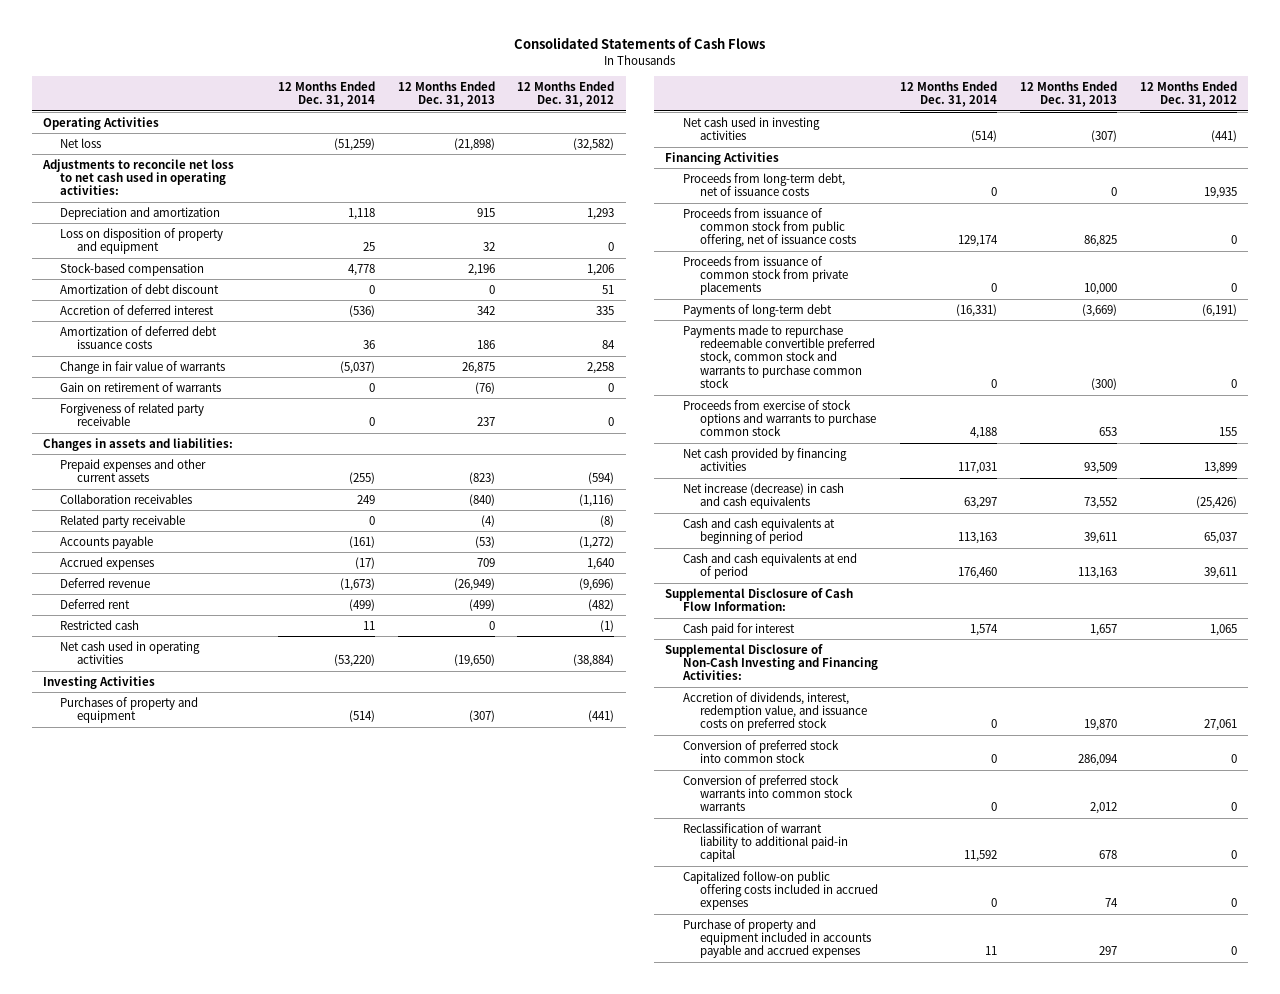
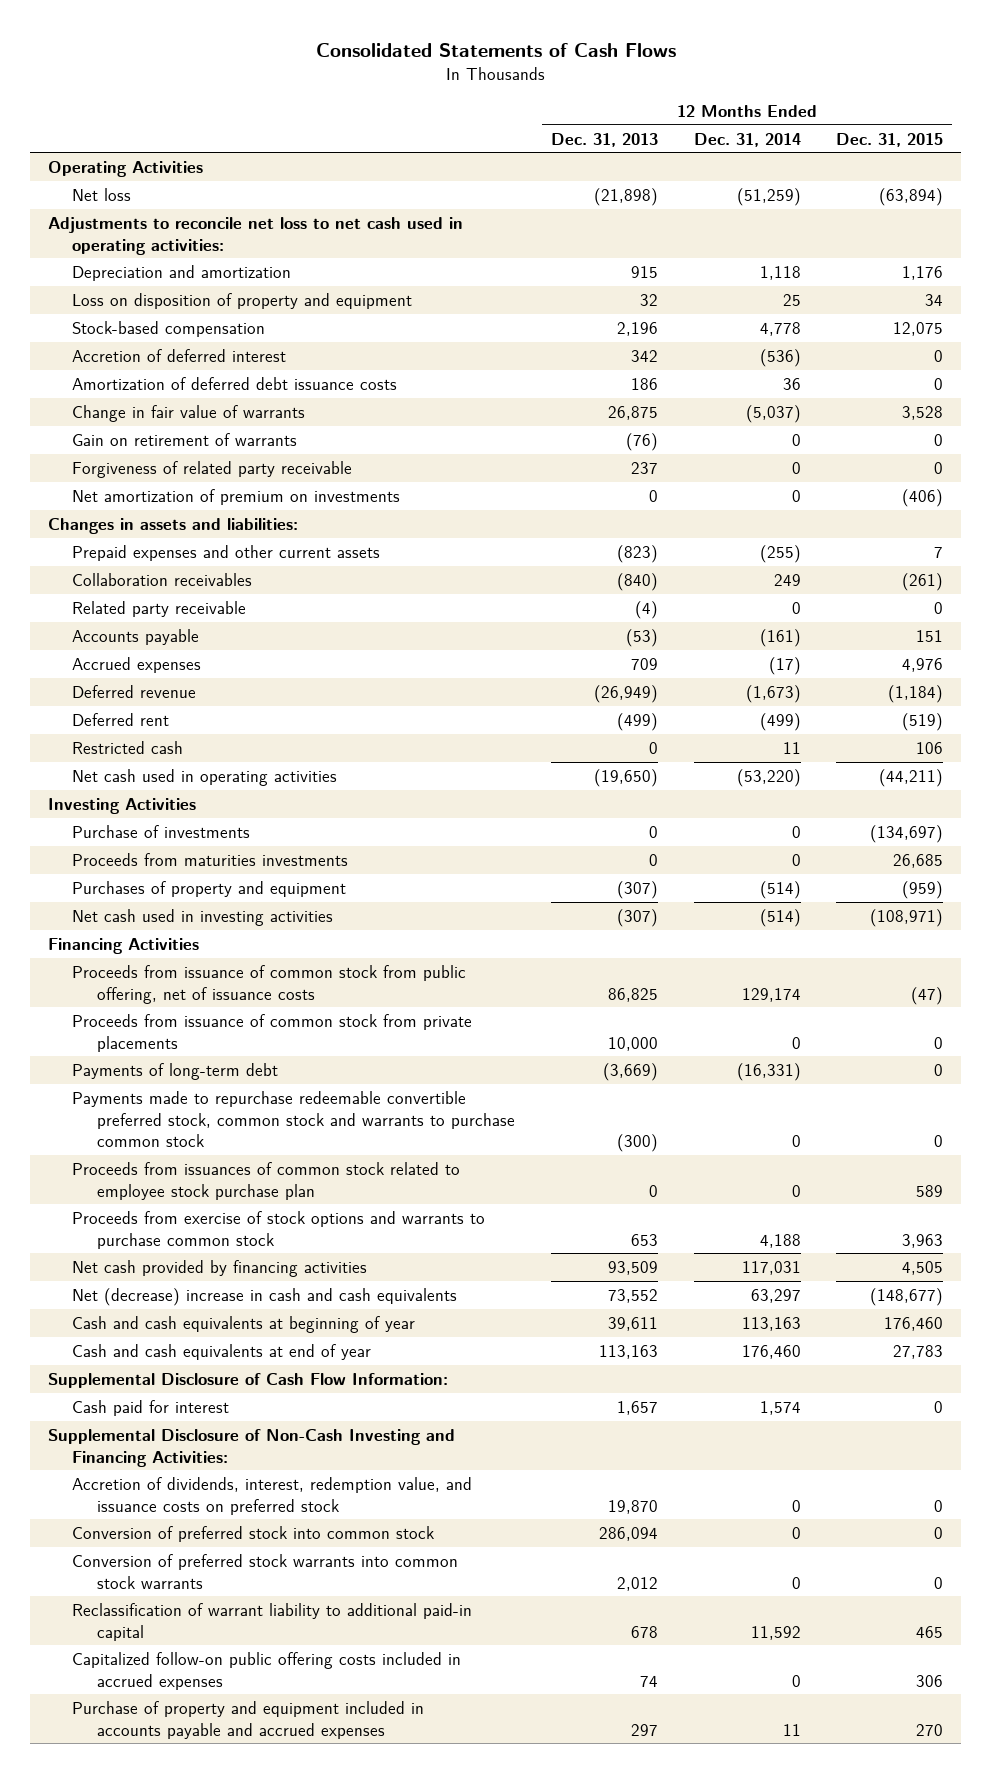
[517,80,615,108] 12 Months Ended Dec. 31, 2012 -> none
none -> [836,132,944,147] Dec. 31, 2015
[60,283,220,294] Amortization of debt discount -> none
none -> [72,488,401,505] Net amortization of premium on investments
none -> [72,824,251,838] Purchase of investments
none -> [72,852,349,866] Proceeds from maturities investments
[682,172,845,197] Proceeds from long-term debt, net of issuance costs -> none
none -> [72,1161,461,1200] Proceeds from issuances of common stock related to employee stock purchase plan
[682,482,844,510] Net increase (decrease) in cash and cash equivalents -> [72,1287,458,1306] Net (decrease) increase in cash and cash equivalents
[682,517,835,545] Cash and cash equivalents at beginning of period -> [72,1315,416,1333] Cash and cash equivalents at beginning of year
[682,552,857,580] Cash and cash equivalents at end of period -> [72,1343,372,1360] Cash and cash equivalents at end of year

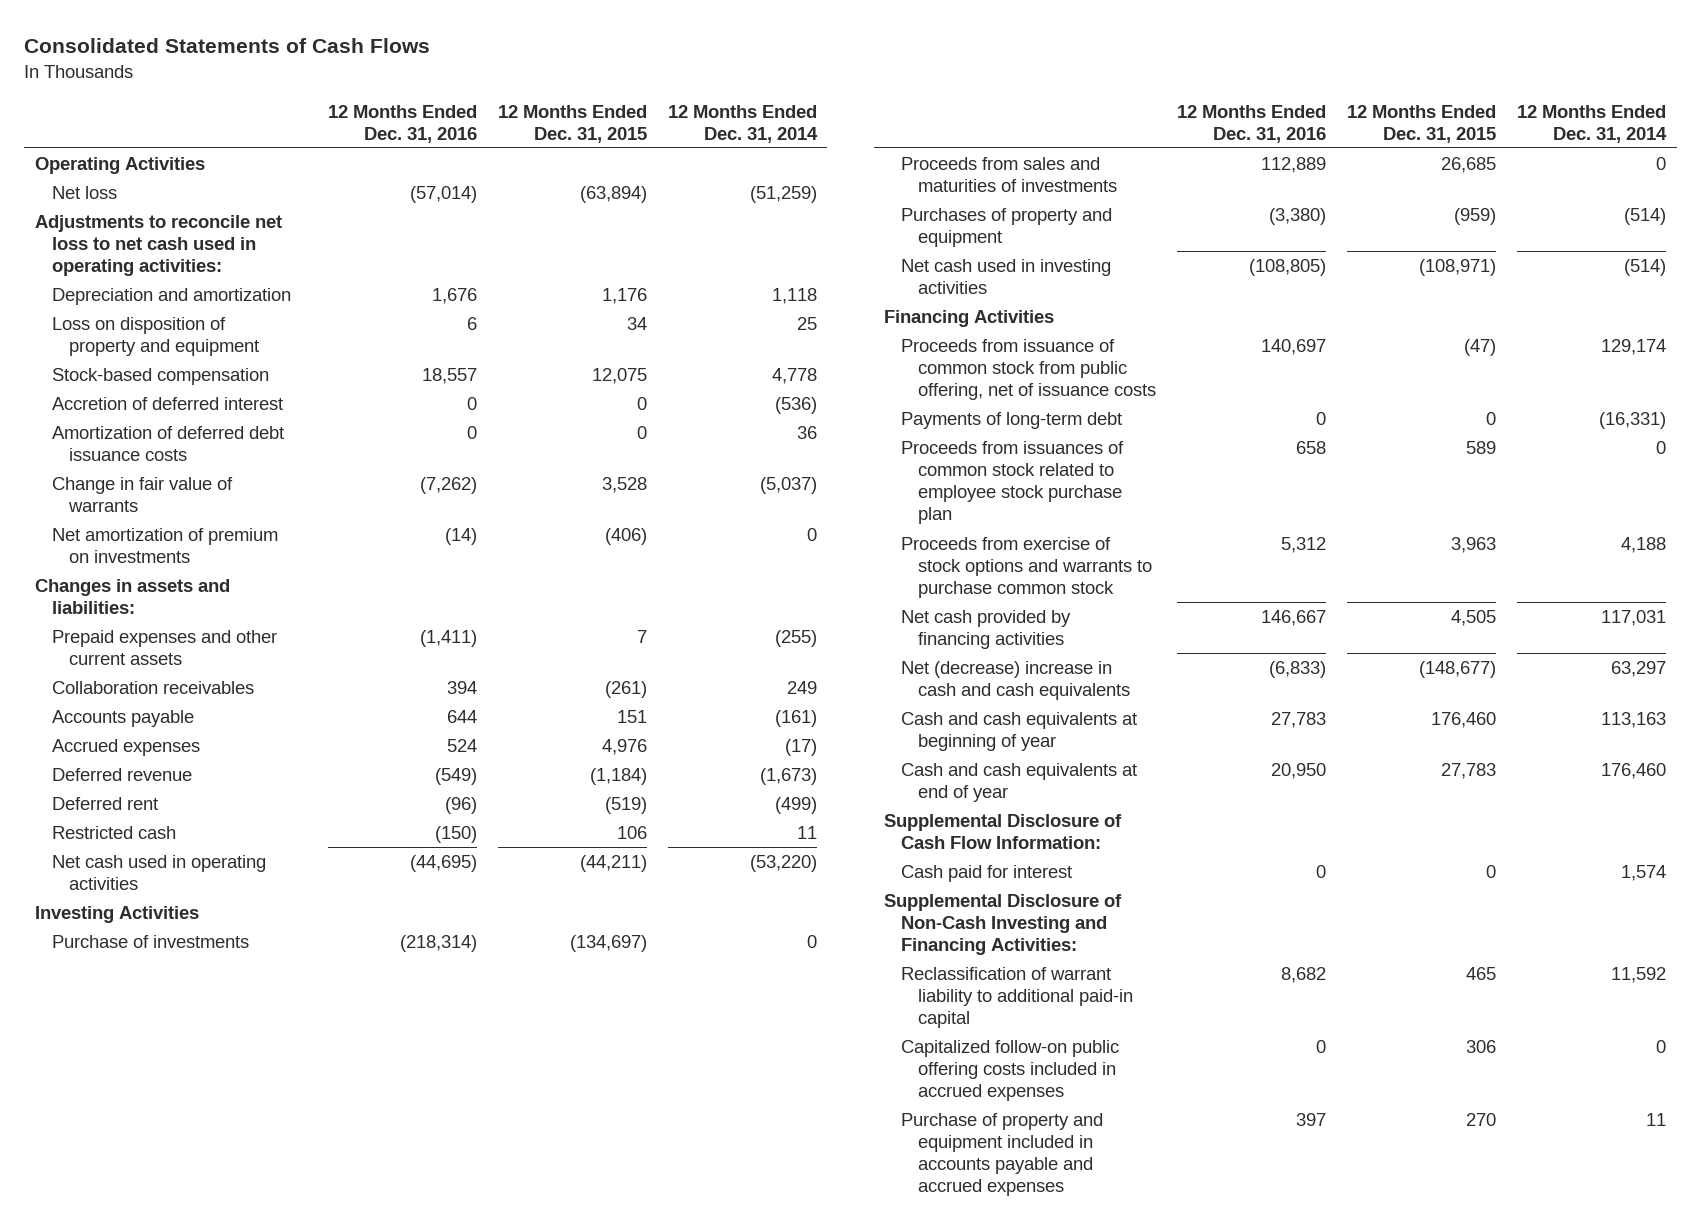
[550,132,658,147] Dec. 31, 2013 -> none
none -> [327,104,477,143] 12 Months Ended Dec. 31, 2016
[72,432,298,446] Gain on retirement of warrants -> none
[72,460,353,478] Forgiveness of related party receivable -> none
[72,600,247,617] Related party receivable -> none
[72,852,349,866] Proceeds from maturities investments -> [901,157,1118,193] Proceeds from sales and maturities of investments
[72,1013,473,1052] Proceeds from issuance of common stock from private placements -> none
[72,1090,515,1148] Payments made to repurchase redeemable convertible preferred stock, common stock and warrants to purchase common stock -> none
[72,1476,473,1515] Accretion of dividends, interest, redemption value, and issuance costs on preferred stock -> none
[72,1525,435,1542] Conversion of preferred stock into common stock -> none
[72,1553,459,1589] Conversion of preferred stock warrants into common stock warrants -> none

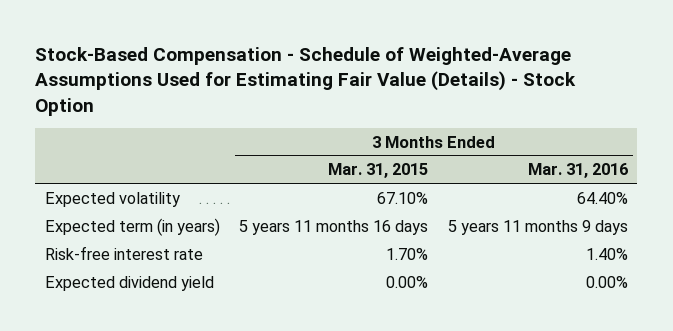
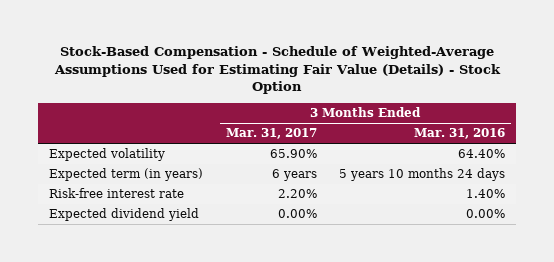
[328,163,429,179] Mar. 31, 2015 -> none
none -> [225,128,317,140] Mar. 31, 2017
[447,219,628,235] 5 years 11 months 9 days -> [339,168,506,182] 5 years 10 months 24 days

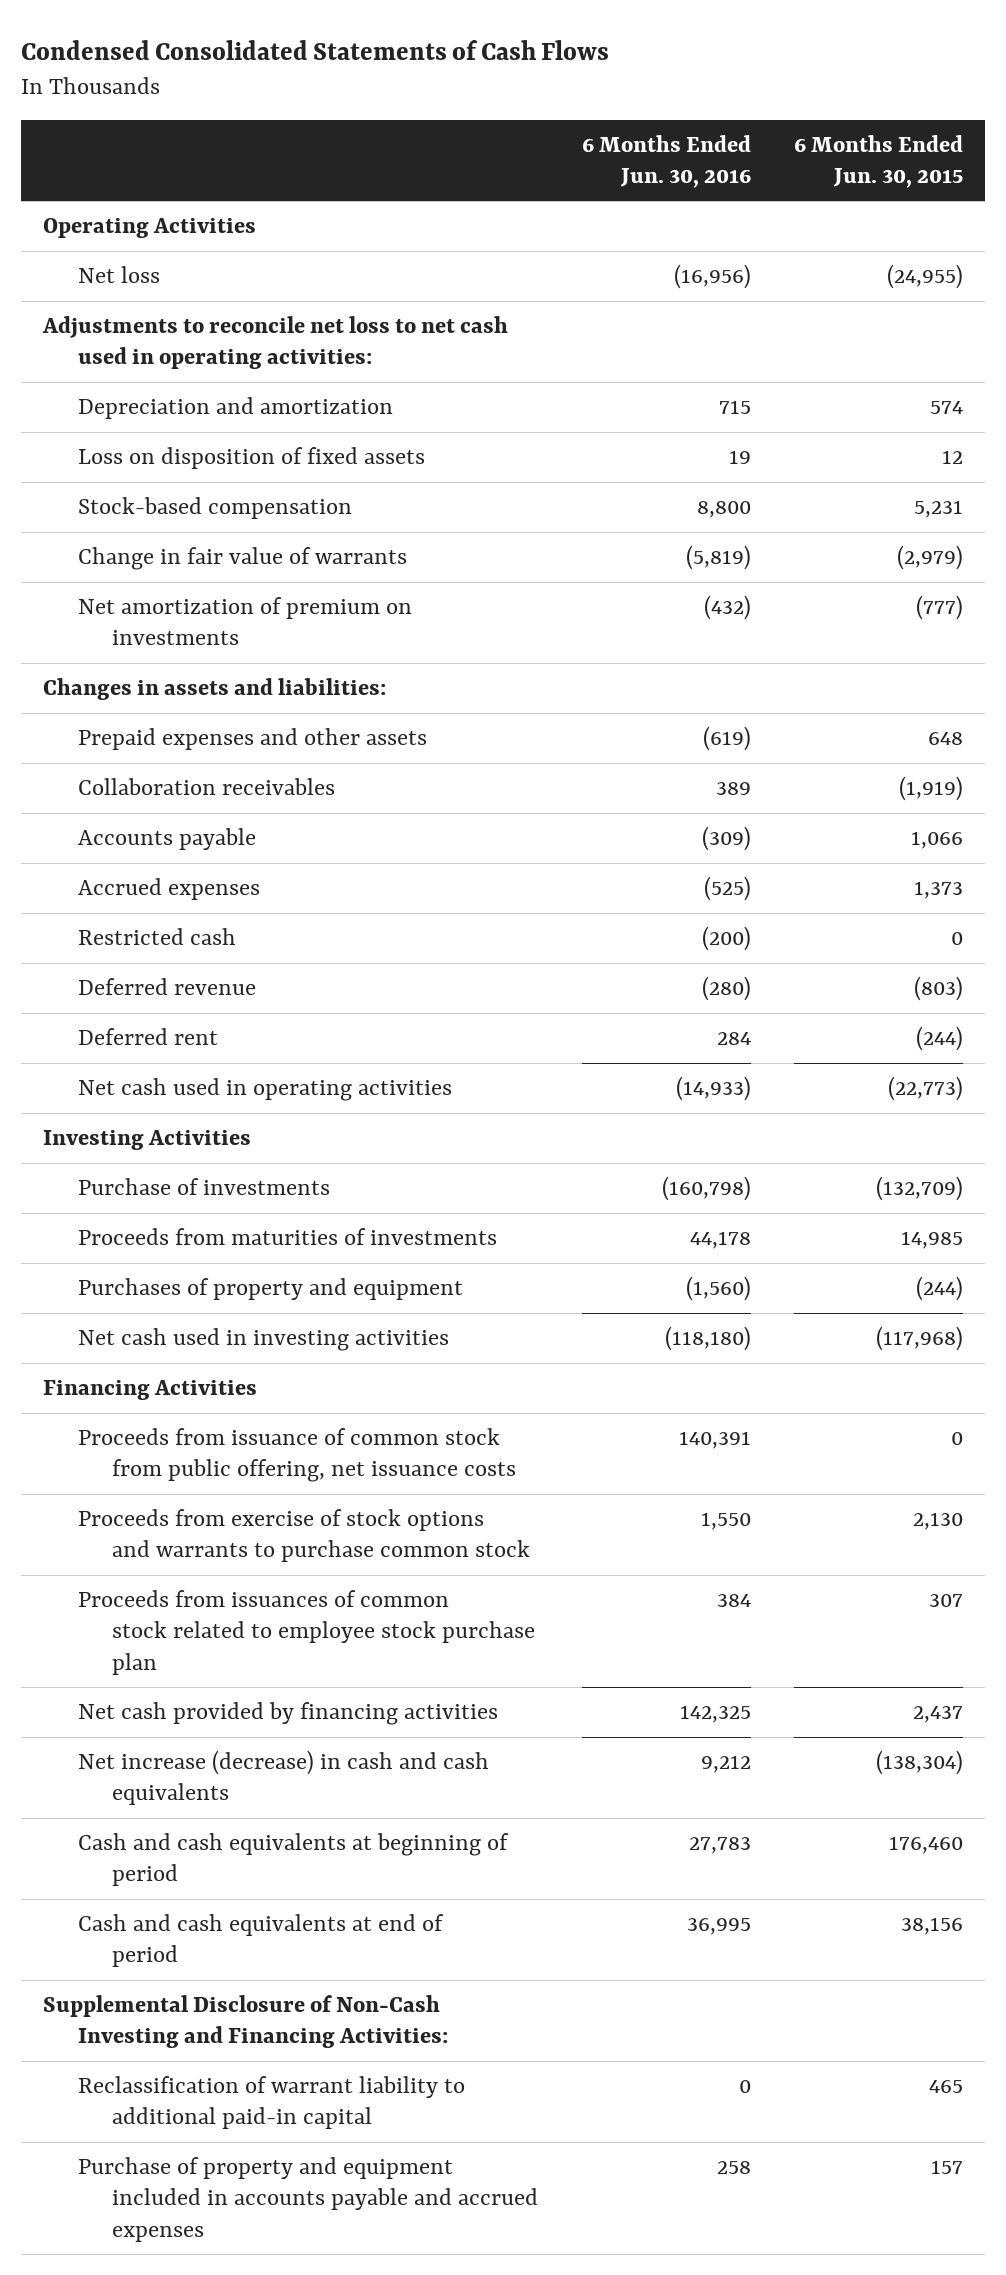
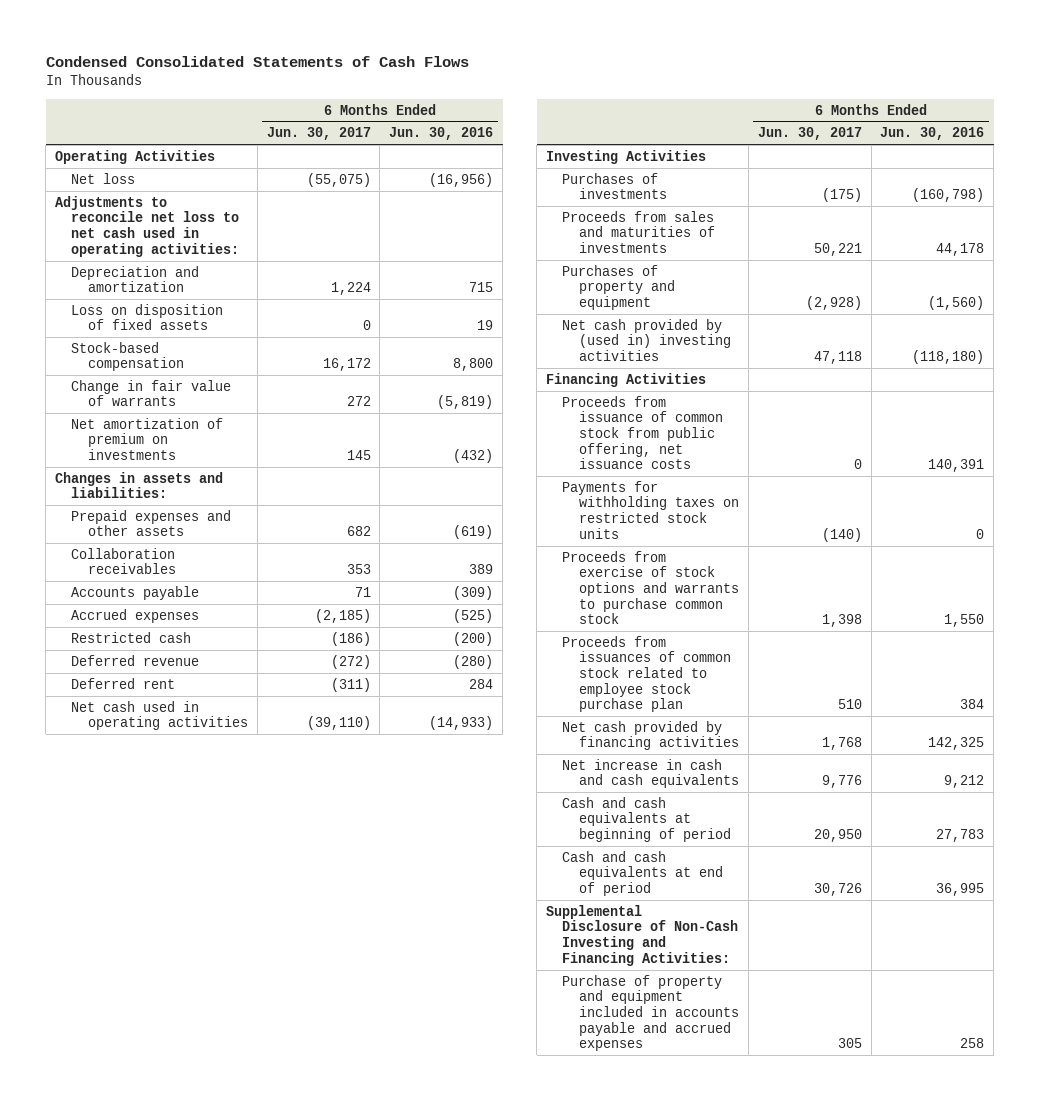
[794,134,964,188] 6 Months Ended Jun. 30, 2015 -> none
none -> [266,127,371,141] Jun. 30, 2017
[77,1177,330,1195] Purchase of investments -> [562,172,667,200] Purchases of investments
[77,1227,497,1245] Proceeds from maturities of investments -> [562,210,715,254] Proceeds from sales and maturities of investments
[77,1327,449,1351] Net cash used in investing activities -> [562,318,731,362] Net cash provided by (used in) investing activities
none -> [562,480,739,539] Payments for withholding taxes on restricted stock units
[77,1749,489,1806] Net increase (decrease) in cash and cash equivalents -> [562,758,739,789] Net increase in cash and cash equivalents
[77,2075,465,2130] Reclassification of warrant liability to additional paid-in capital -> none

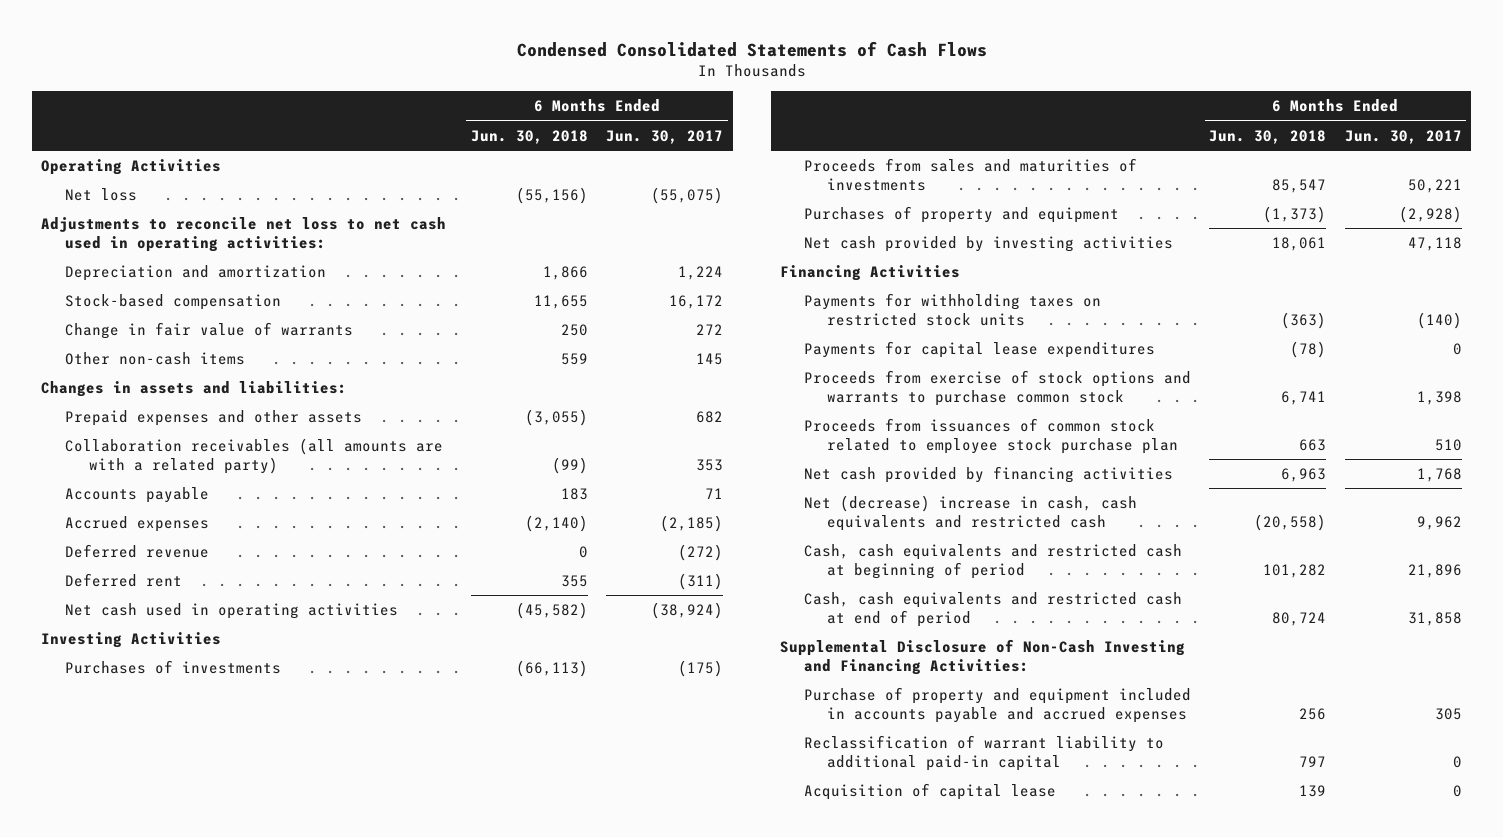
[389,127,494,141] Jun. 30, 2016 -> none
none -> [470,129,588,144] Jun. 30, 2018
[71,303,224,331] Loss on disposition of fixed assets -> none
[71,417,224,461] Net amortization of premium on investments -> [64,352,245,366] Other non-cash items
[71,547,176,575] Collaboration receivables -> [64,438,443,474] Collaboration receivables (all amounts are with a related party)
[71,631,192,643] Restricted cash -> none
[306,716,371,731] (39,110) -> [651,602,724,620] (38,924)
[562,318,731,362] Net cash provided by (used in) investing activities -> [803,236,1173,253] Net cash provided by investing activities
[562,395,723,470] Proceeds from issuance of common stock from public offering, net issuance costs -> none
none -> [803,341,1155,359] Payments for capital lease expenditures
[562,758,739,789] Net increase in cash and cash equivalents -> [803,495,1137,531] Net (decrease) increase in cash, cash equivalents and restricted cash
[821,775,862,789] 9,776 -> [1416,515,1462,530] 9,962
[562,796,731,843] Cash and cash equivalents at beginning of period -> [803,544,1182,579] Cash, cash equivalents and restricted cash at beginning of period
[813,829,862,843] 20,950 -> [1407,563,1462,578] 21,896
[562,850,723,897] Cash and cash equivalents at end of period -> [803,592,1182,627] Cash, cash equivalents and restricted cash at end of period
[813,883,862,897] 30,726 -> [1407,611,1462,626] 31,858
none -> [803,735,1164,771] Reclassification of warrant liability to additional paid-in capital
none -> [803,783,1056,801] Acquisition of capital lease

